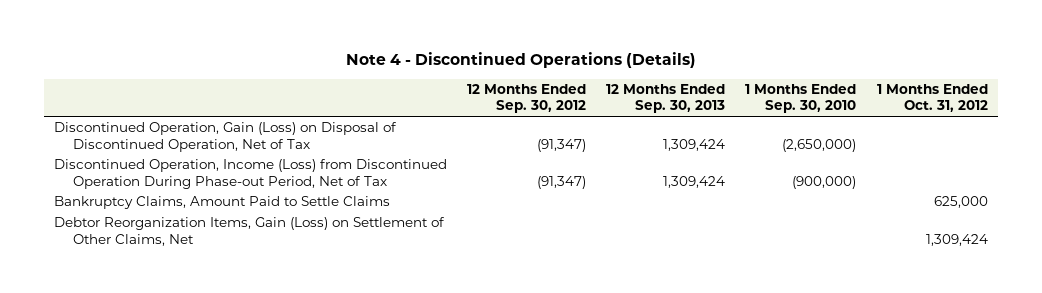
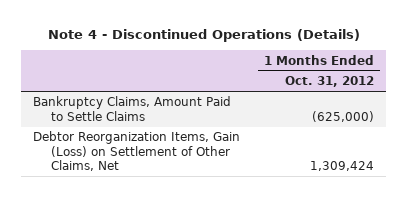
[467,84,587,114] 12 Months Ended Sep. 30, 2012 -> none
[606,84,726,114] 12 Months Ended Sep. 30, 2013 -> none
[745,84,857,114] 1 Months Ended Sep. 30, 2010 -> none
[54,122,398,152] Discontinued Operation, Gain (Loss) on Disposal of Discontinued Operation, Net of Tax -> none
[54,159,448,189] Discontinued Operation, Income (Loss) from Discontinued Operation During Phase-out Period, Net of Tax -> none
[933,196,988,209] 625,000 -> [312,110,375,122] (625,000)

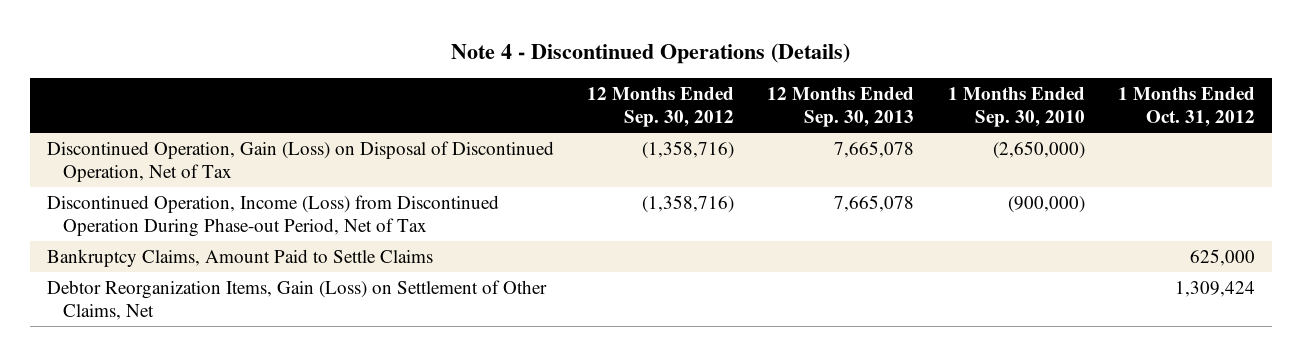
none -> [586,87,734,128] 12 Months Ended Sep. 30, 2012
none -> [767,87,915,128] 12 Months Ended Sep. 30, 2013
none -> [947,87,1085,128] 1 Months Ended Sep. 30, 2010
none -> [46,140,554,182] Discontinued Operation, Gain (Loss) on Disposal of Discontinued Operation, Net of Tax
none -> [46,194,499,237] Discontinued Operation, Income (Loss) from Discontinued Operation During Phase-out Period, Net of Tax
[312,110,375,122] (625,000) -> [1190,248,1256,266] 625,000

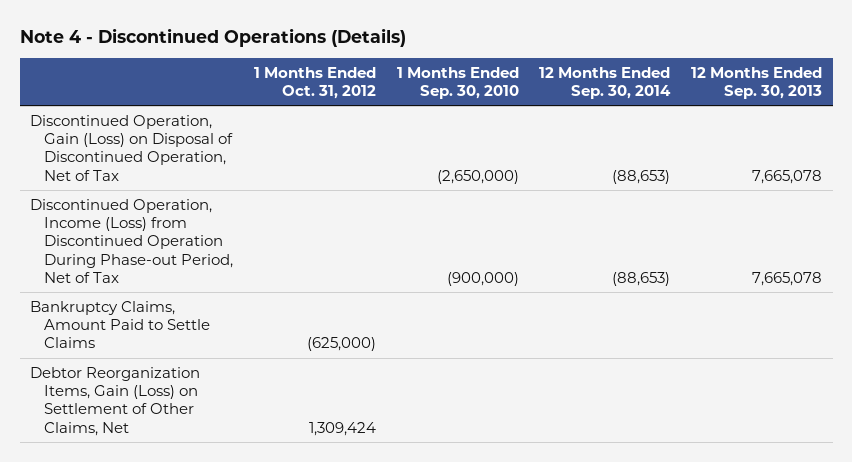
[586,87,734,128] 12 Months Ended Sep. 30, 2012 -> none
none -> [539,66,672,100] 12 Months Ended Sep. 30, 2014
[1190,248,1256,266] 625,000 -> [306,337,376,352] (625,000)

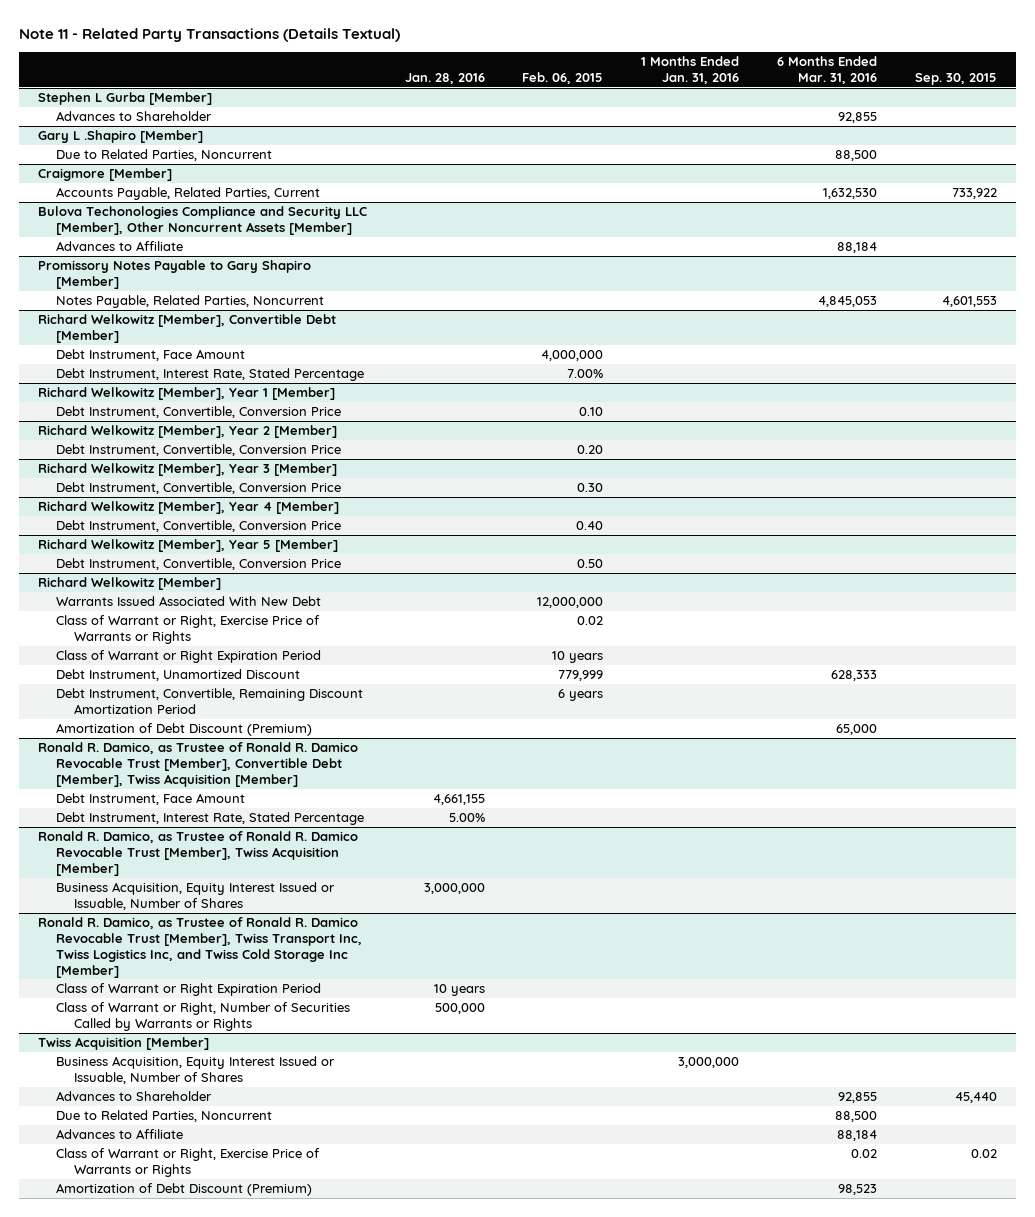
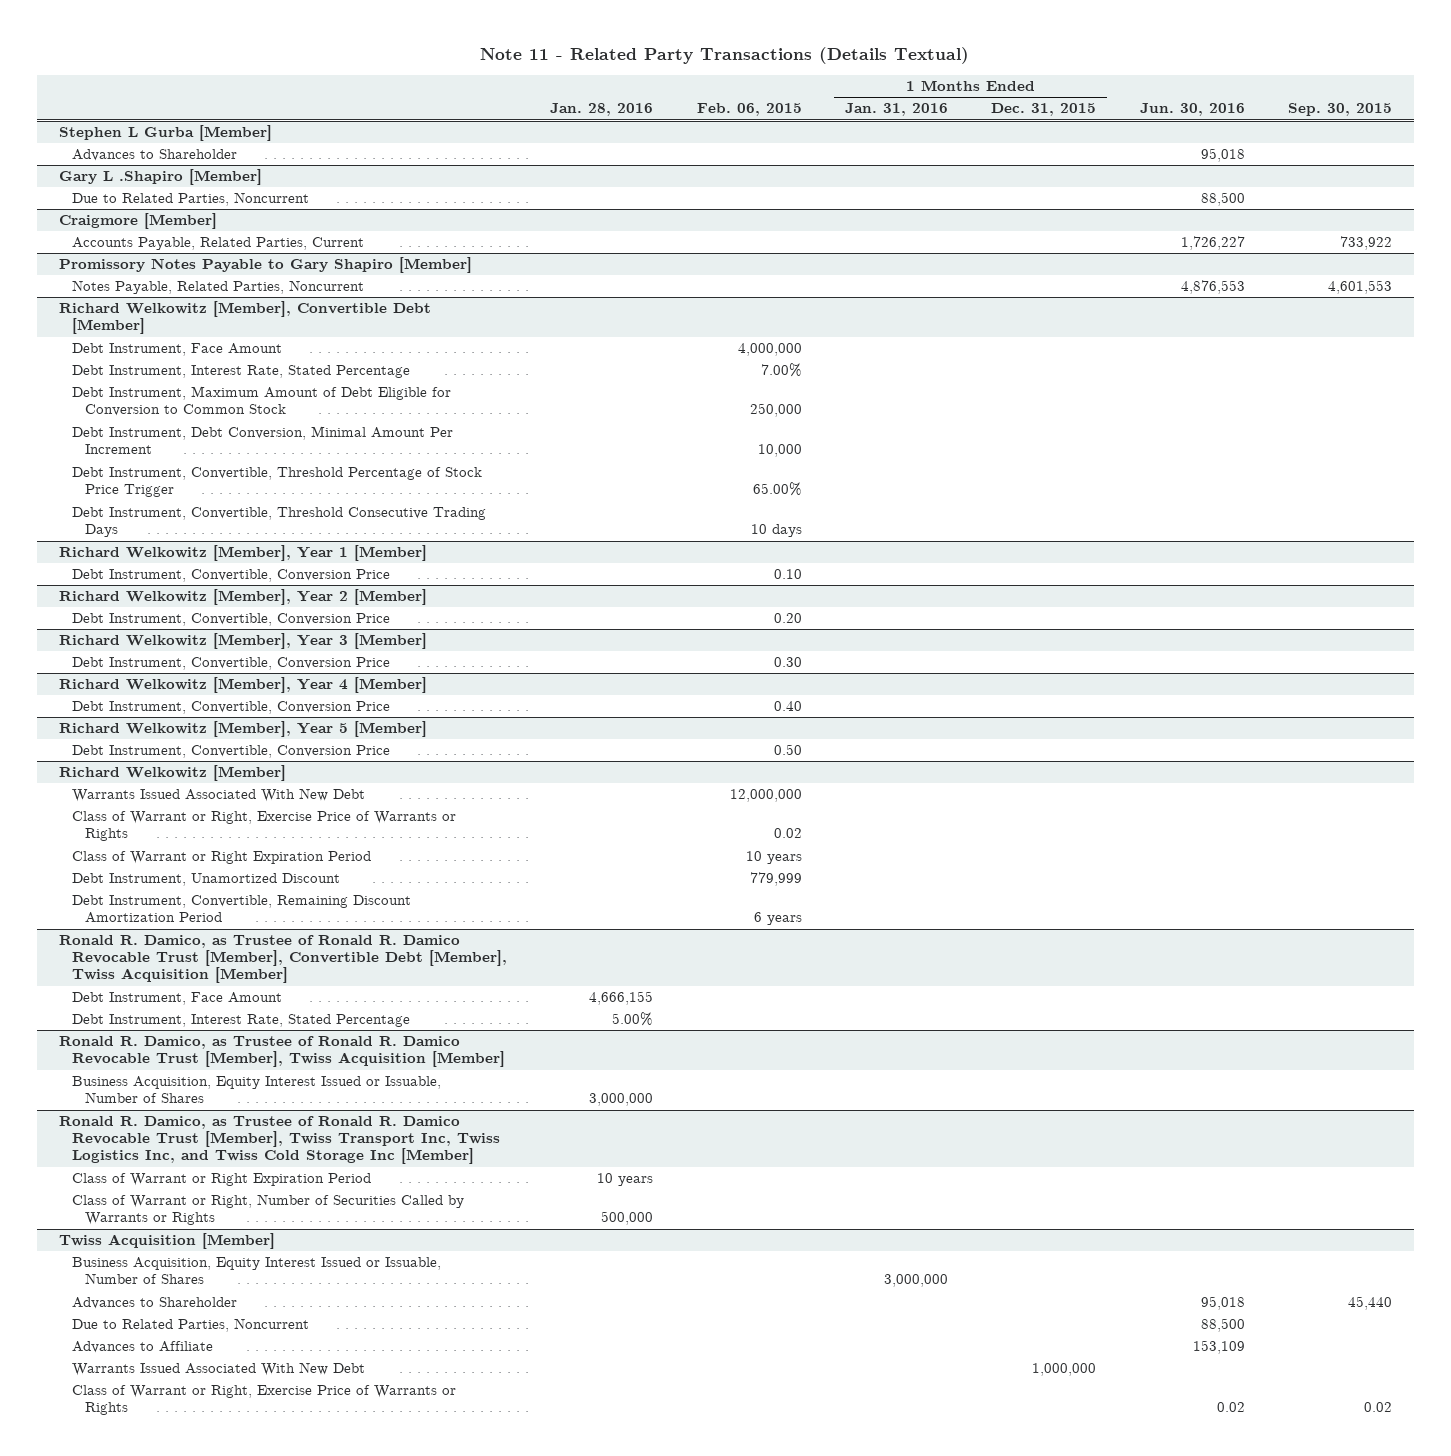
[777,56,878,84] 6 Months Ended Mar. 31, 2016 -> none
none -> [991,103,1097,117] Dec. 31, 2015
none -> [1139,103,1245,117] Jun. 30, 2016
[37,206,367,235] Bulova Techonologies Compliance and Security LLC [Member], Other Noncurrent Assets [Member] -> none
[56,241,184,252] Advances to Affiliate -> none
none -> [71,386,451,417] Debt Instrument, Maximum Amount of Debt Eligible for Conversion to Common Stock
none -> [71,426,453,455] Debt Instrument, Debt Conversion, Minimal Amount Per Increment
none -> [71,467,482,498] Debt Instrument, Convertible, Threshold Percentage of Stock Price Trigger
none -> [71,507,486,538] Debt Instrument, Convertible, Threshold Consecutive Trading Days
[56,723,313,737] Amortization of Debt Discount (Premium) -> none
[432,794,485,806] 4,661,155 -> [589,991,654,1006] 4,666,155
none -> [71,1362,365,1377] Warrants Issued Associated With New Debt
[56,1183,313,1197] Amortization of Debt Discount (Premium) -> none

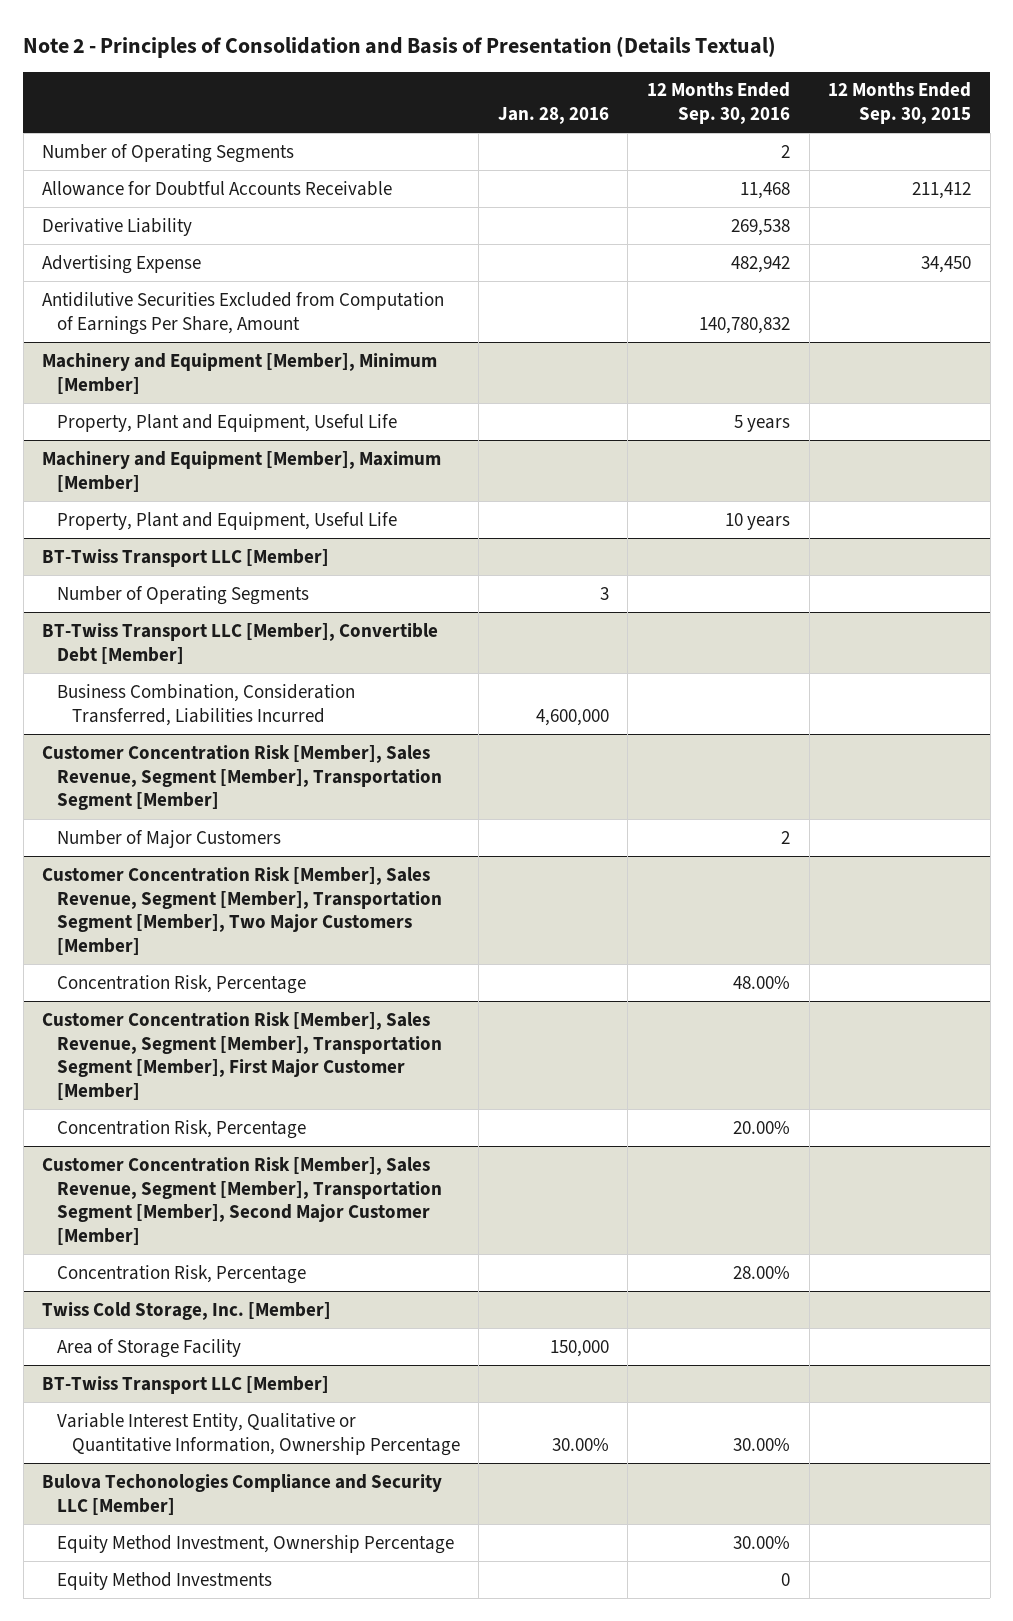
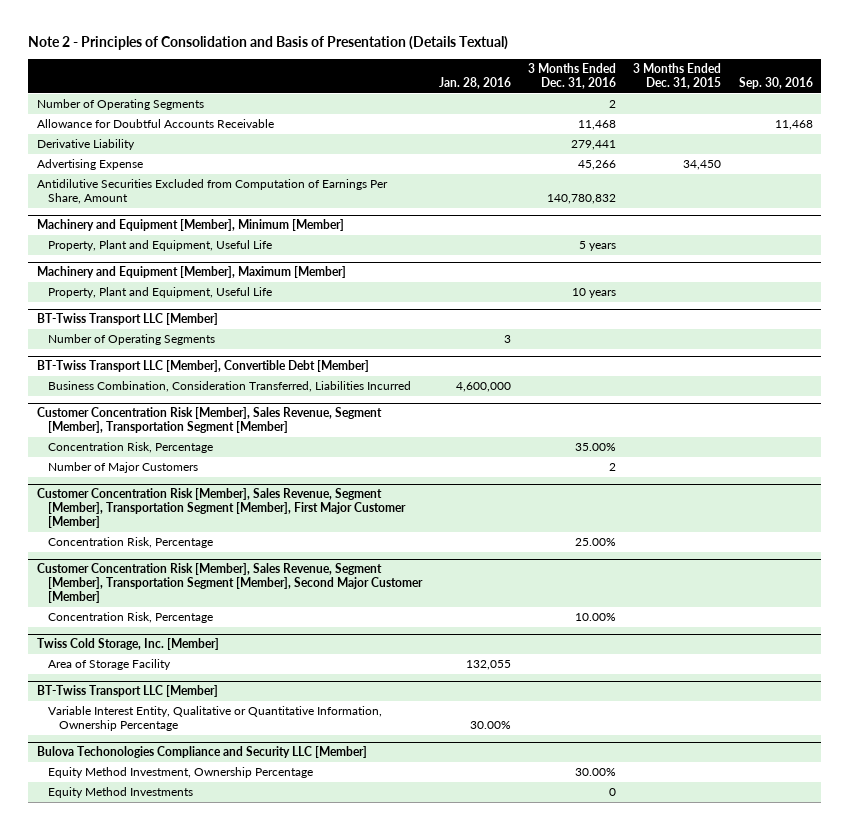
[647,82,791,125] 12 Months Ended Sep. 30, 2016 -> none
[828,82,972,125] 12 Months Ended Sep. 30, 2015 -> none
none -> [528,62,617,89] 3 Months Ended Dec. 31, 2016
none -> [633,62,722,89] 3 Months Ended Dec. 31, 2015
none -> [738,76,813,89] Sep. 30, 2016
none -> [48,442,214,454] Concentration Risk, Percentage
[42,866,443,956] Customer Concentration Risk [Member], Sales Revenue, Segment [Member], Transportation Segment [Member], Two Major Customers [Member] -> none
[57,974,307,994] Concentration Risk, Percentage -> none
[549,1339,609,1357] 150,000 -> [466,660,512,671] 132,055

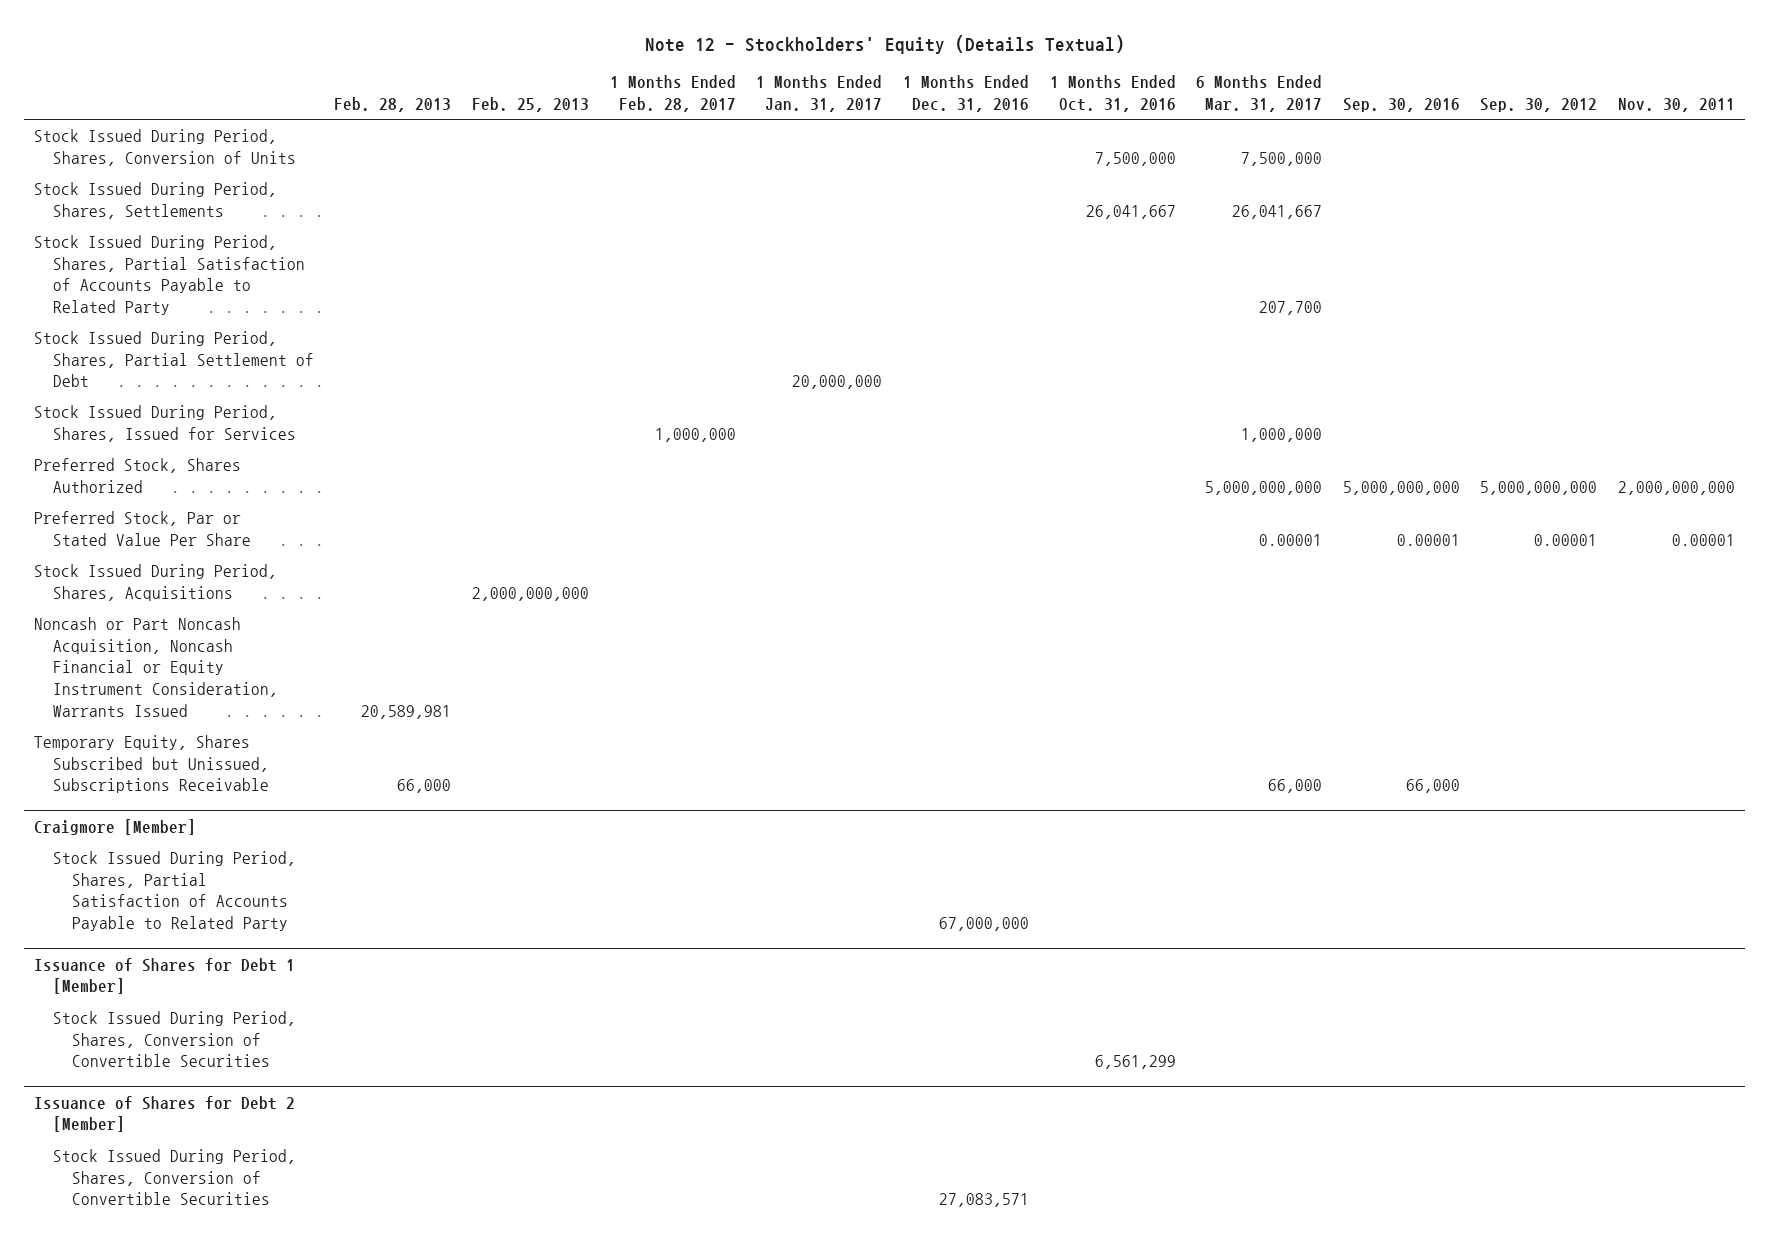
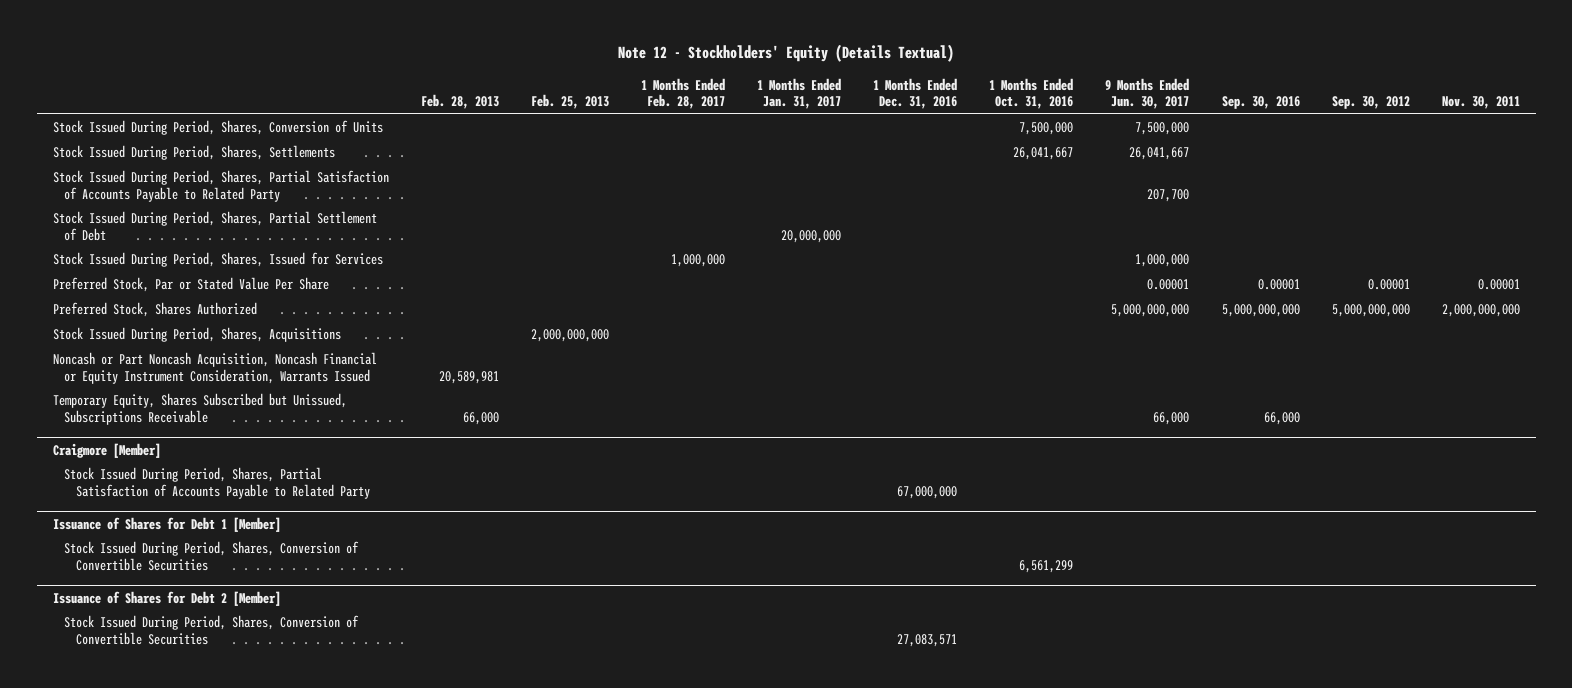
[1196,75,1323,112] 6 Months Ended Mar. 31, 2017 -> none
none -> [1105,77,1190,110] 9 Months Ended Jun. 30, 2017
[33,457,241,493] Preferred Stock, Shares Authorized -> [52,302,257,318] Preferred Stock, Shares Authorized

